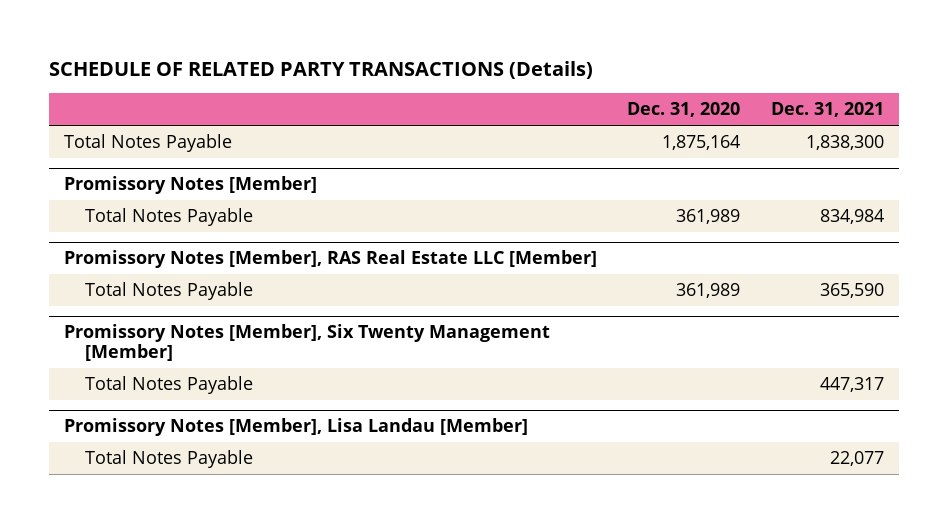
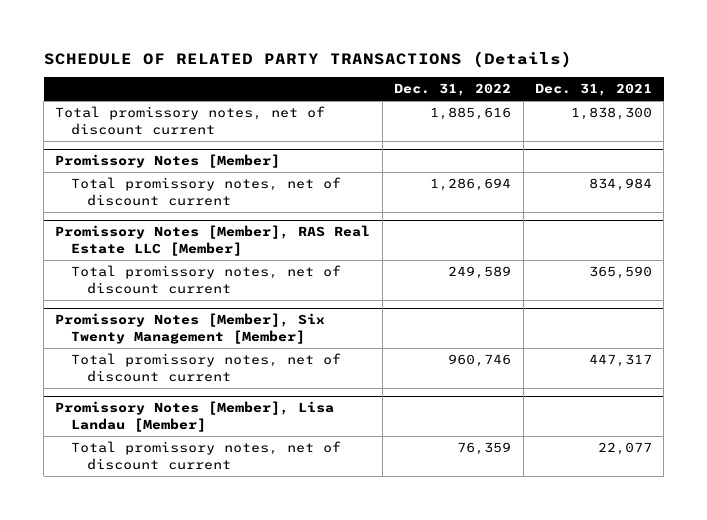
[627,102,741,118] Dec. 31, 2020 -> none
none -> [394,83,512,97] Dec. 31, 2022
[64,134,233,153] Total Notes Payable -> [55,106,326,135] Total promissory notes, net of discount current
[85,208,254,227] Total Notes Payable -> [71,177,342,206] Total promissory notes, net of discount current
[85,282,254,301] Total Notes Payable -> [71,265,342,294] Total promissory notes, net of discount current
[85,376,254,395] Total Notes Payable -> [71,353,342,382] Total promissory notes, net of discount current
[85,450,254,469] Total Notes Payable -> [71,441,342,470] Total promissory notes, net of discount current

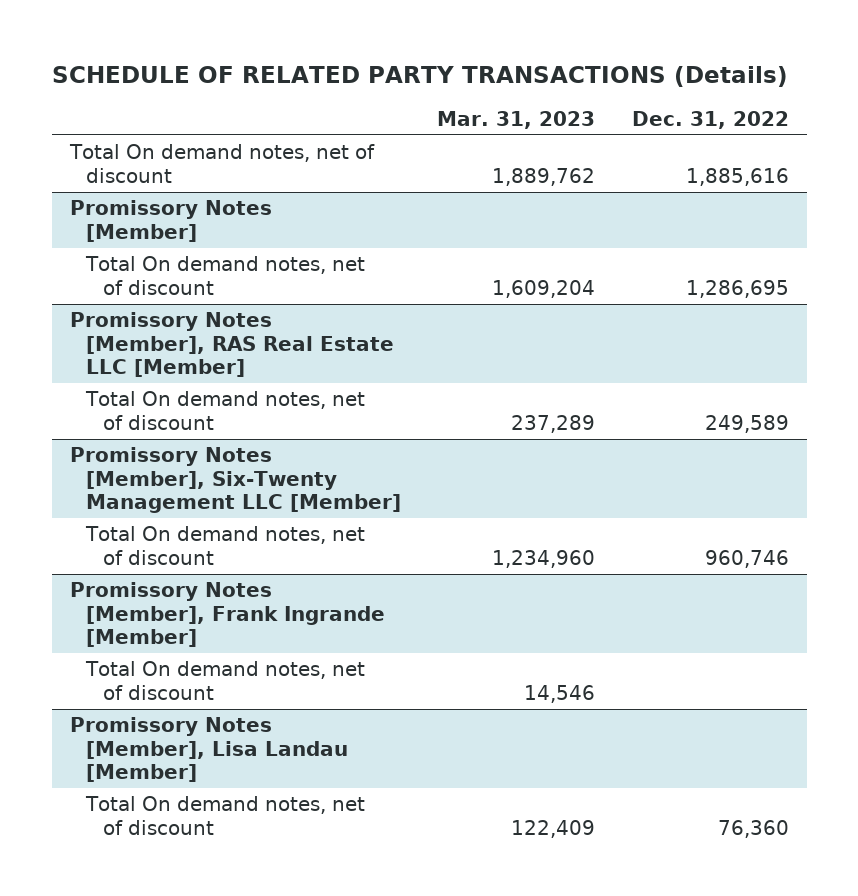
[534,83,652,97] Dec. 31, 2021 -> none
none -> [437,111,596,130] Mar. 31, 2023
[55,106,326,135] Total promissory notes, net of discount current -> [68,144,375,183] Total On demand notes, net of discount
[71,177,342,206] Total promissory notes, net of discount current -> [85,256,366,295] Total On demand notes, net of discount
[430,178,512,192] 1,286,694 -> [685,279,789,298] 1,286,695
[71,265,342,294] Total promissory notes, net of discount current -> [85,391,366,430] Total On demand notes, net of discount
[55,313,326,345] Promissory Notes [Member], Six Twenty Management [Member] -> [69,447,402,514] Promissory Notes [Member], Six-Twenty Management LLC [Member]
[71,353,342,382] Total promissory notes, net of discount current -> [85,526,366,565] Total On demand notes, net of discount
none -> [69,582,386,648] Promissory Notes [Member], Frank Ingrande [Member]
none -> [85,661,366,700] Total On demand notes, net of discount
[71,441,342,470] Total promissory notes, net of discount current -> [85,796,366,835] Total On demand notes, net of discount
[457,442,512,456] 76,359 -> [717,819,789,838] 76,360

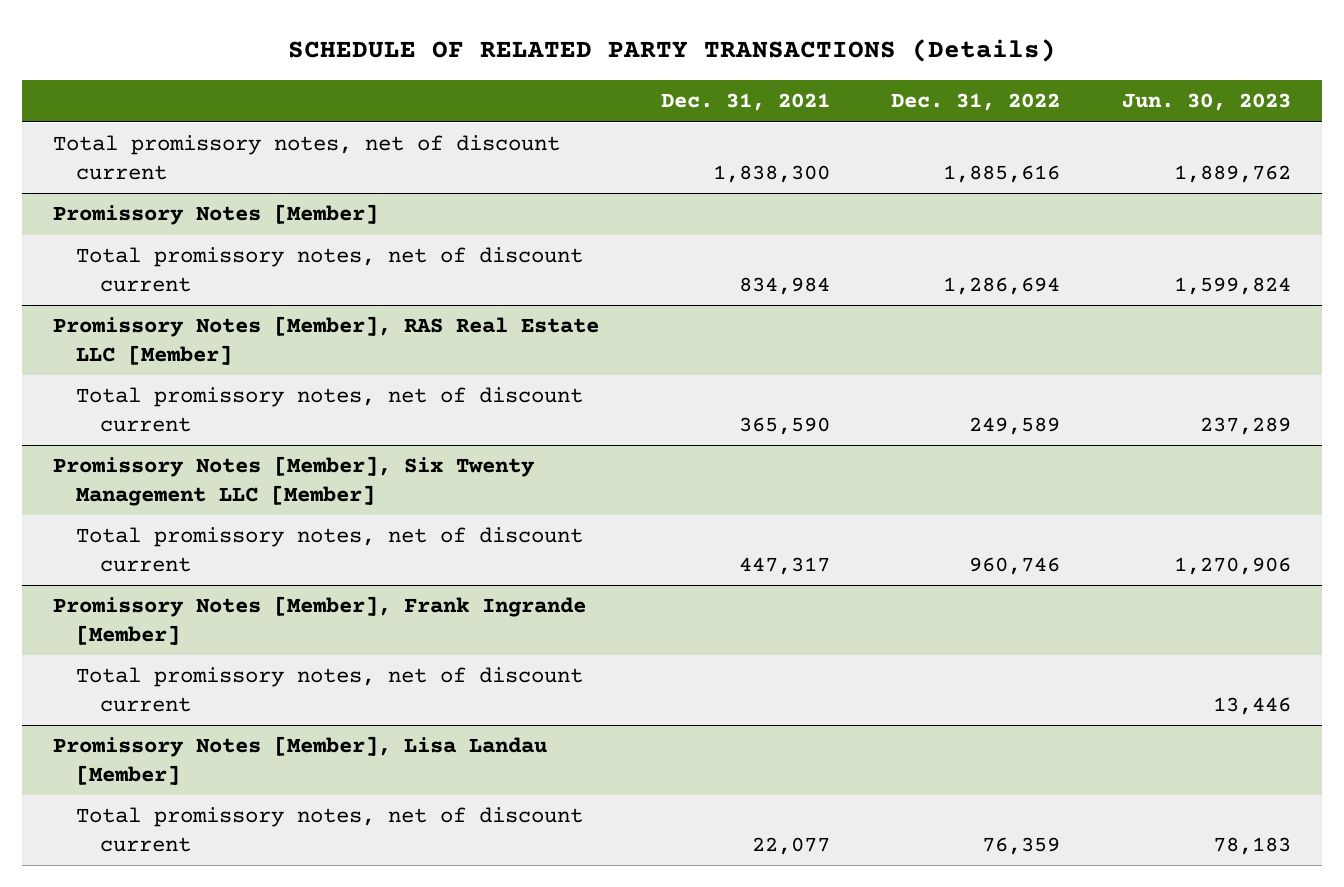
[437,111,596,130] Mar. 31, 2023 -> none
none -> [660,93,830,112] Dec. 31, 2021
none -> [1121,93,1291,112] Jun. 30, 2023
[68,144,375,183] Total On demand notes, net of discount -> [53,135,561,180] Total promissory notes, net of discount current
[85,256,366,295] Total On demand notes, net of discount -> [76,247,584,292] Total promissory notes, net of discount current
[685,279,789,298] 1,286,695 -> [943,276,1061,295] 1,286,694
[85,391,366,430] Total On demand notes, net of discount -> [76,387,584,432] Total promissory notes, net of discount current
[69,447,402,514] Promissory Notes [Member], Six-Twenty Management LLC [Member] -> [53,456,536,506] Promissory Notes [Member], Six Twenty Management LLC [Member]
[85,526,366,565] Total On demand notes, net of discount -> [76,527,584,572] Total promissory notes, net of discount current
[85,661,366,700] Total On demand notes, net of discount -> [76,667,584,712] Total promissory notes, net of discount current
[85,796,366,835] Total On demand notes, net of discount -> [76,807,584,852] Total promissory notes, net of discount current
[717,819,789,838] 76,360 -> [982,836,1061,855] 76,359

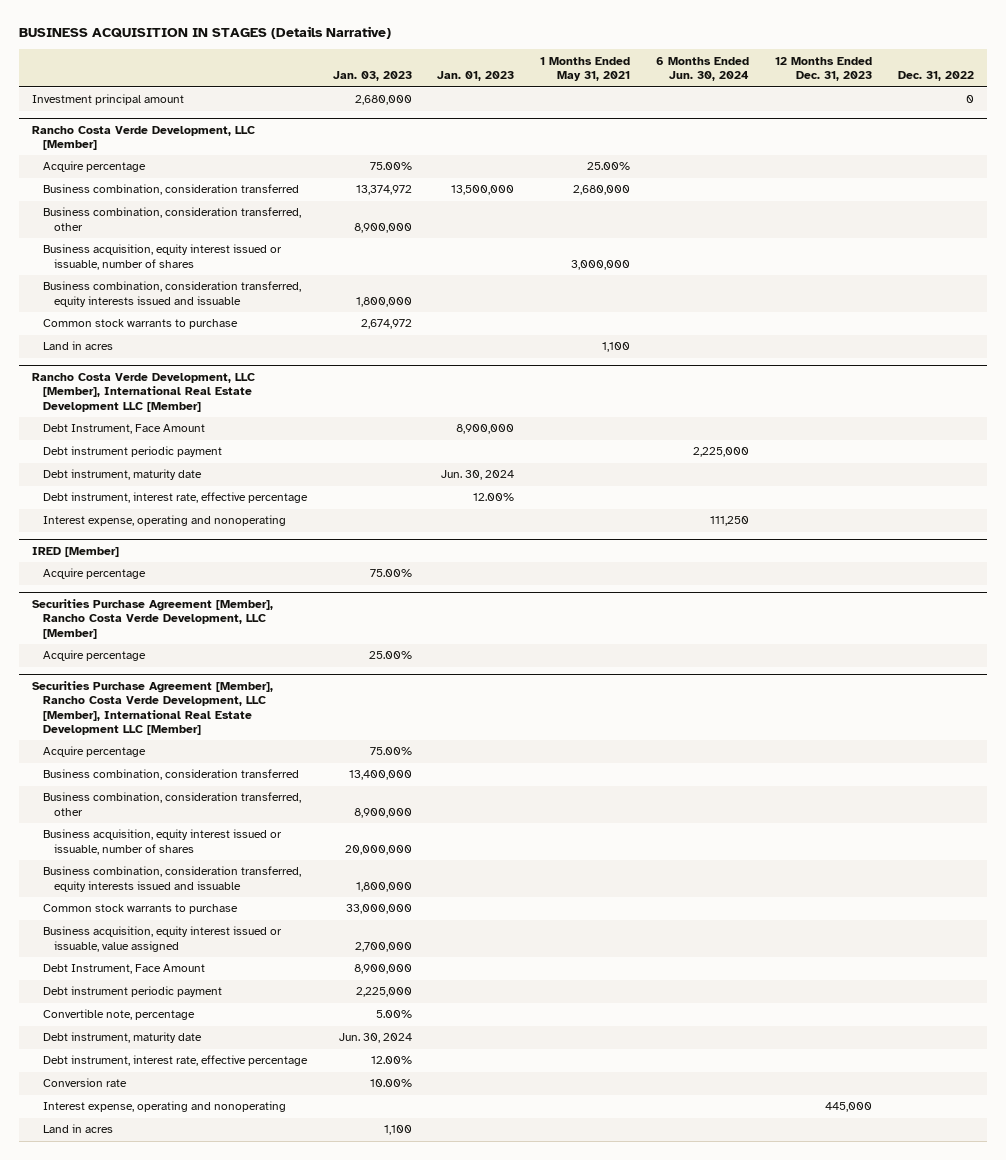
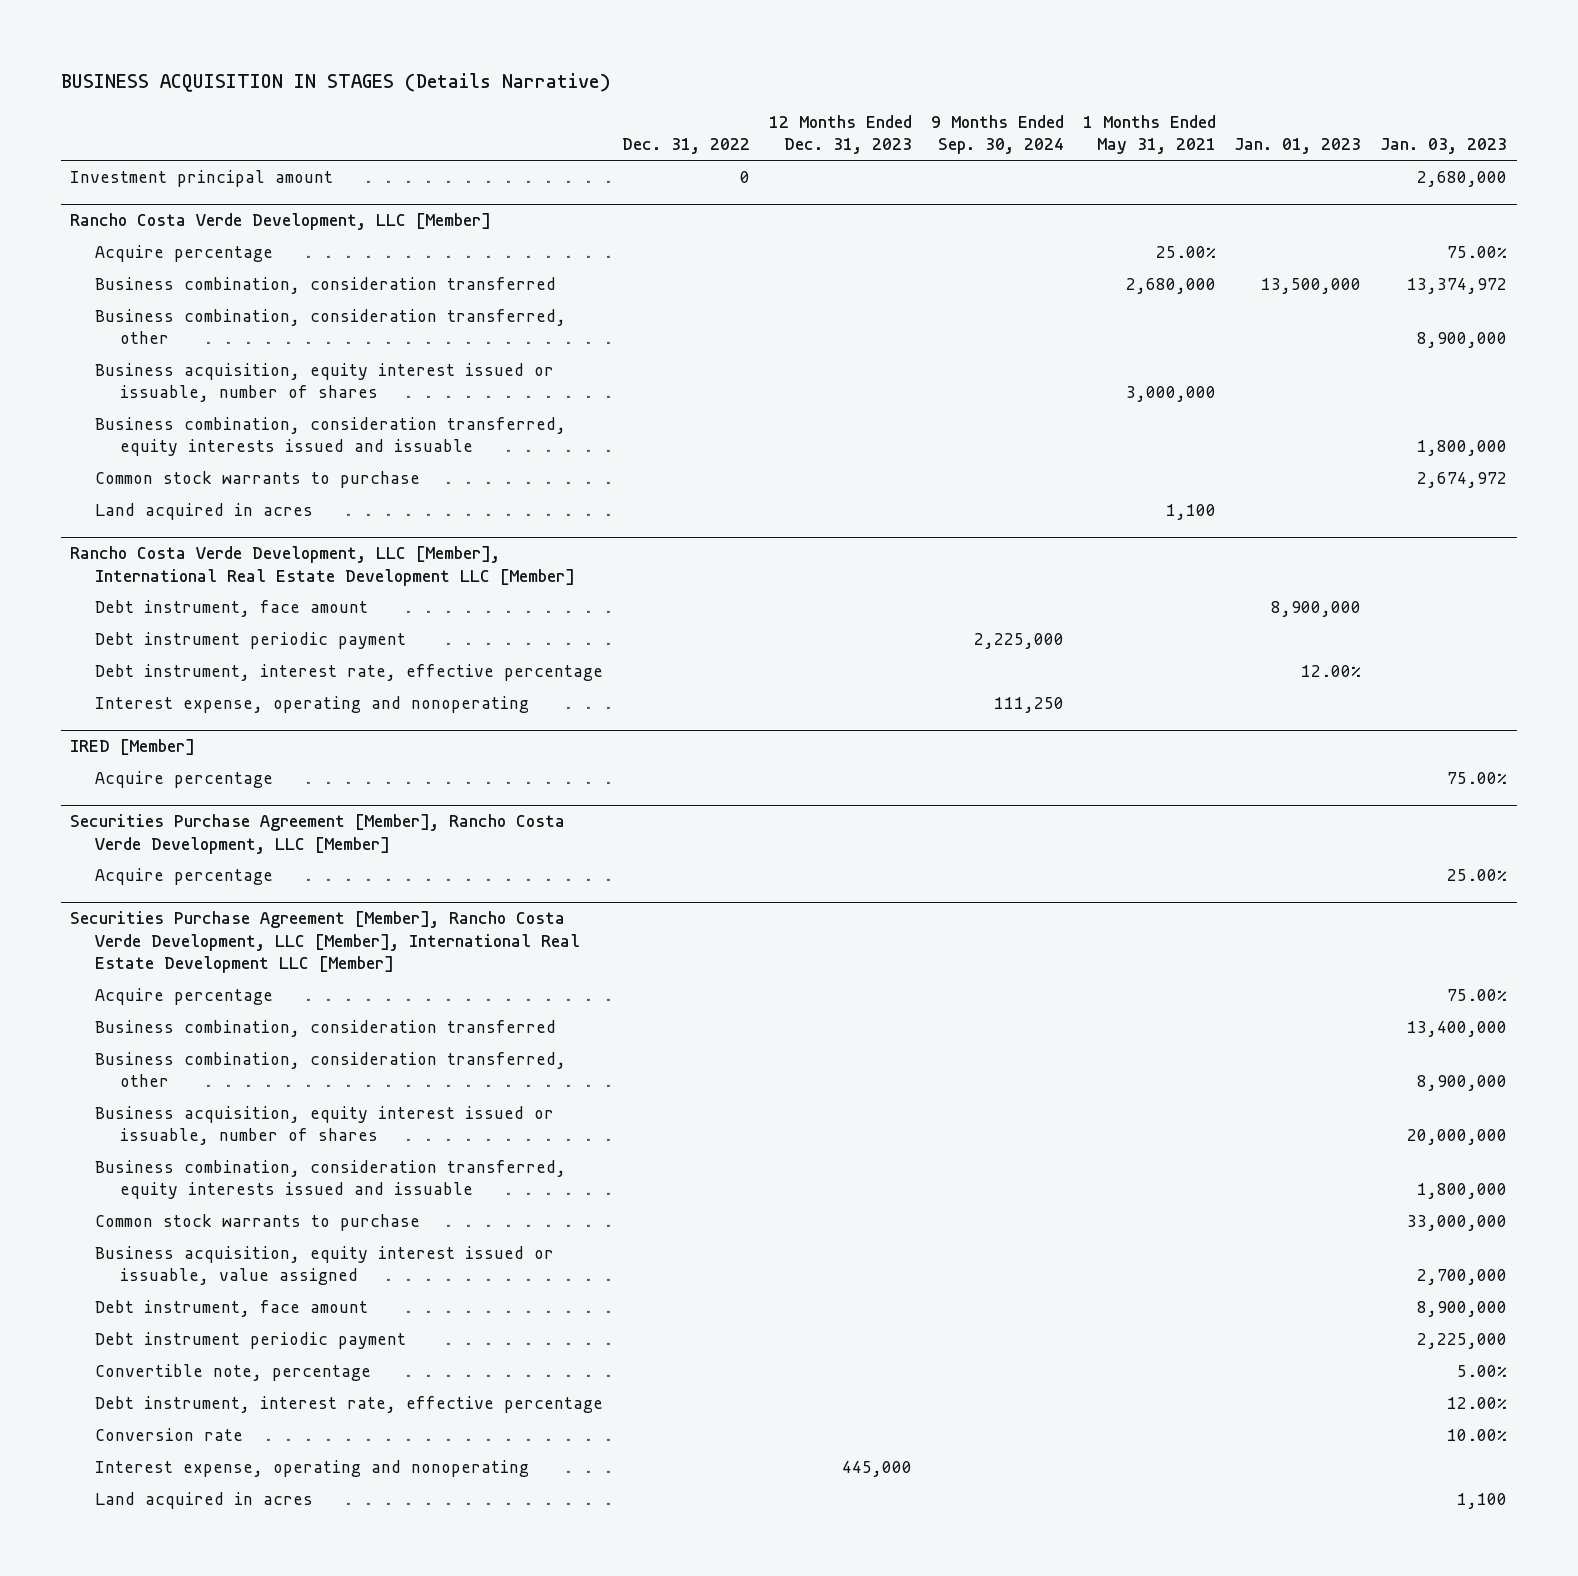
[656,56,750,82] 6 Months Ended Jun. 30, 2024 -> none
none -> [930,114,1064,155] 9 Months Ended Sep. 30, 2024
[42,341,113,351] Land in acres -> [95,502,314,520] Land acquired in acres
[42,424,205,435] Debt Instrument, Face Amount -> [95,599,369,617] Debt instrument, face amount
[42,469,202,481] Debt instrument, maturity date -> none
[42,964,205,975] Debt Instrument, Face Amount -> [95,1299,369,1317] Debt instrument, face amount
[42,1032,202,1044] Debt instrument, maturity date -> none
[42,1124,113,1134] Land in acres -> [95,1491,314,1509] Land acquired in acres

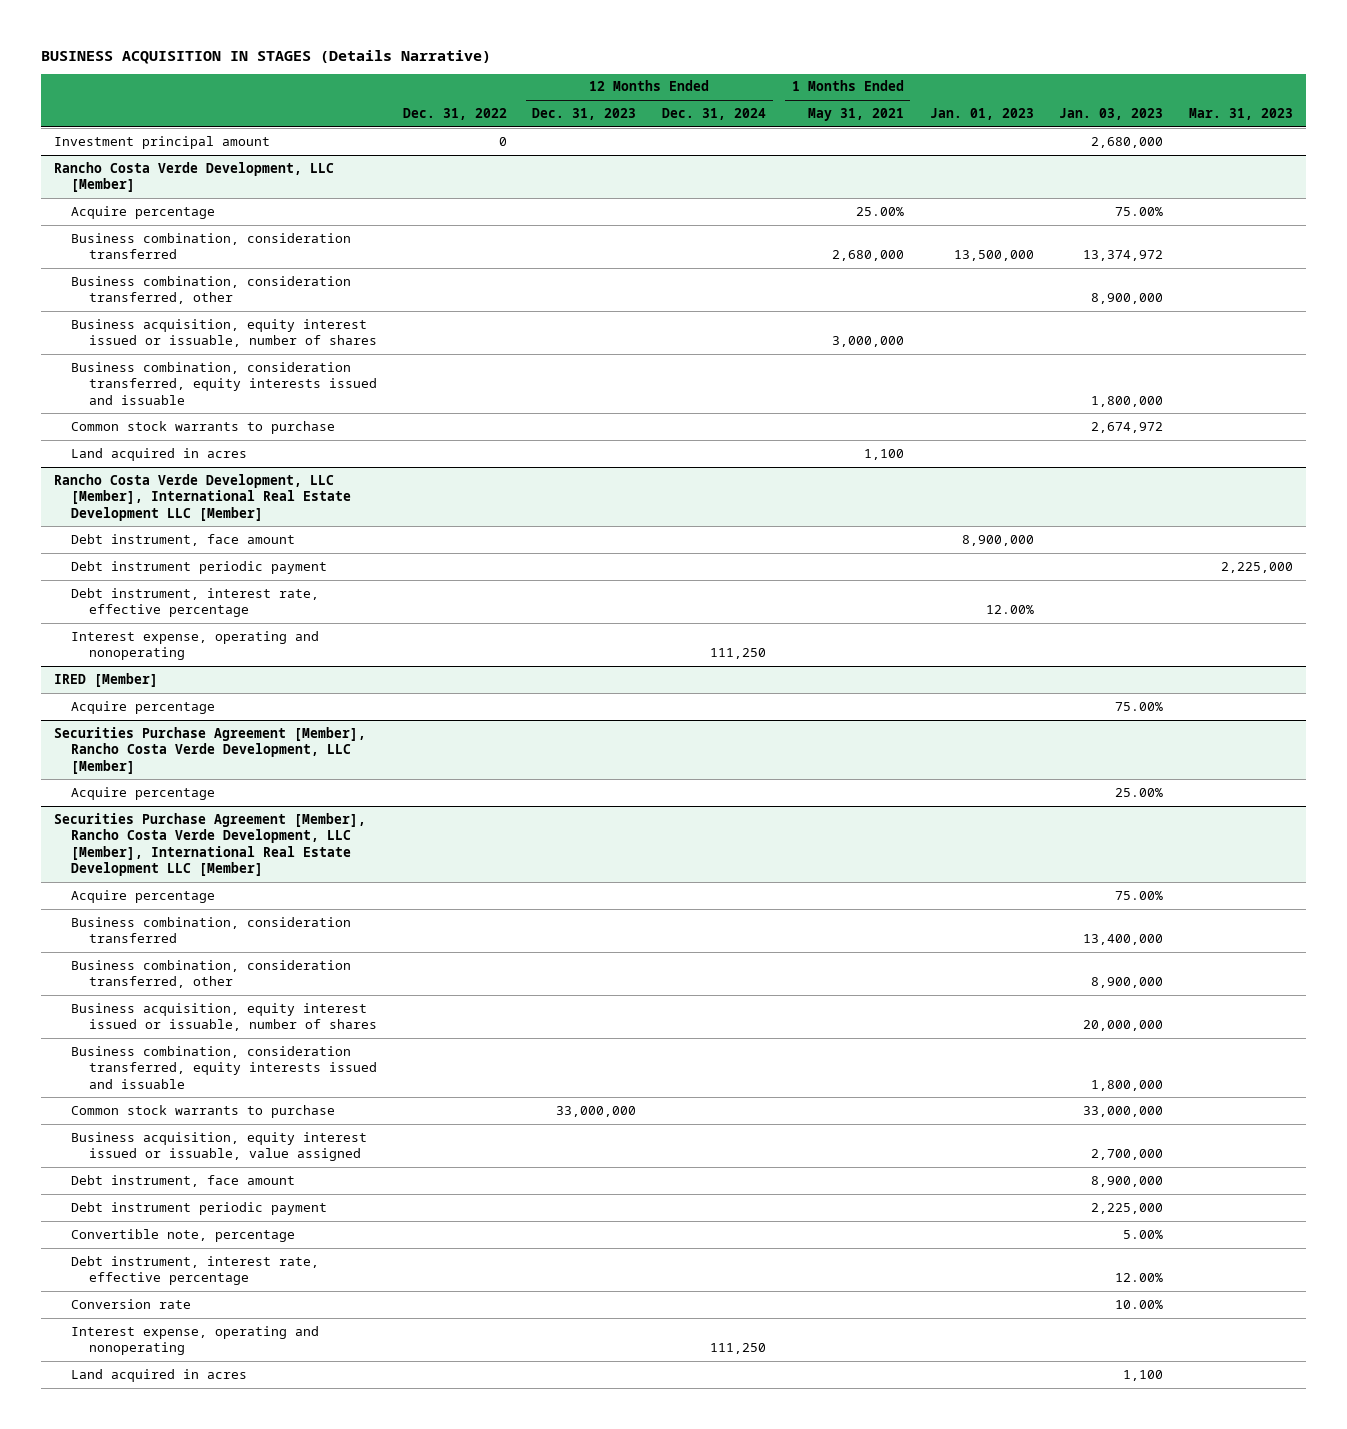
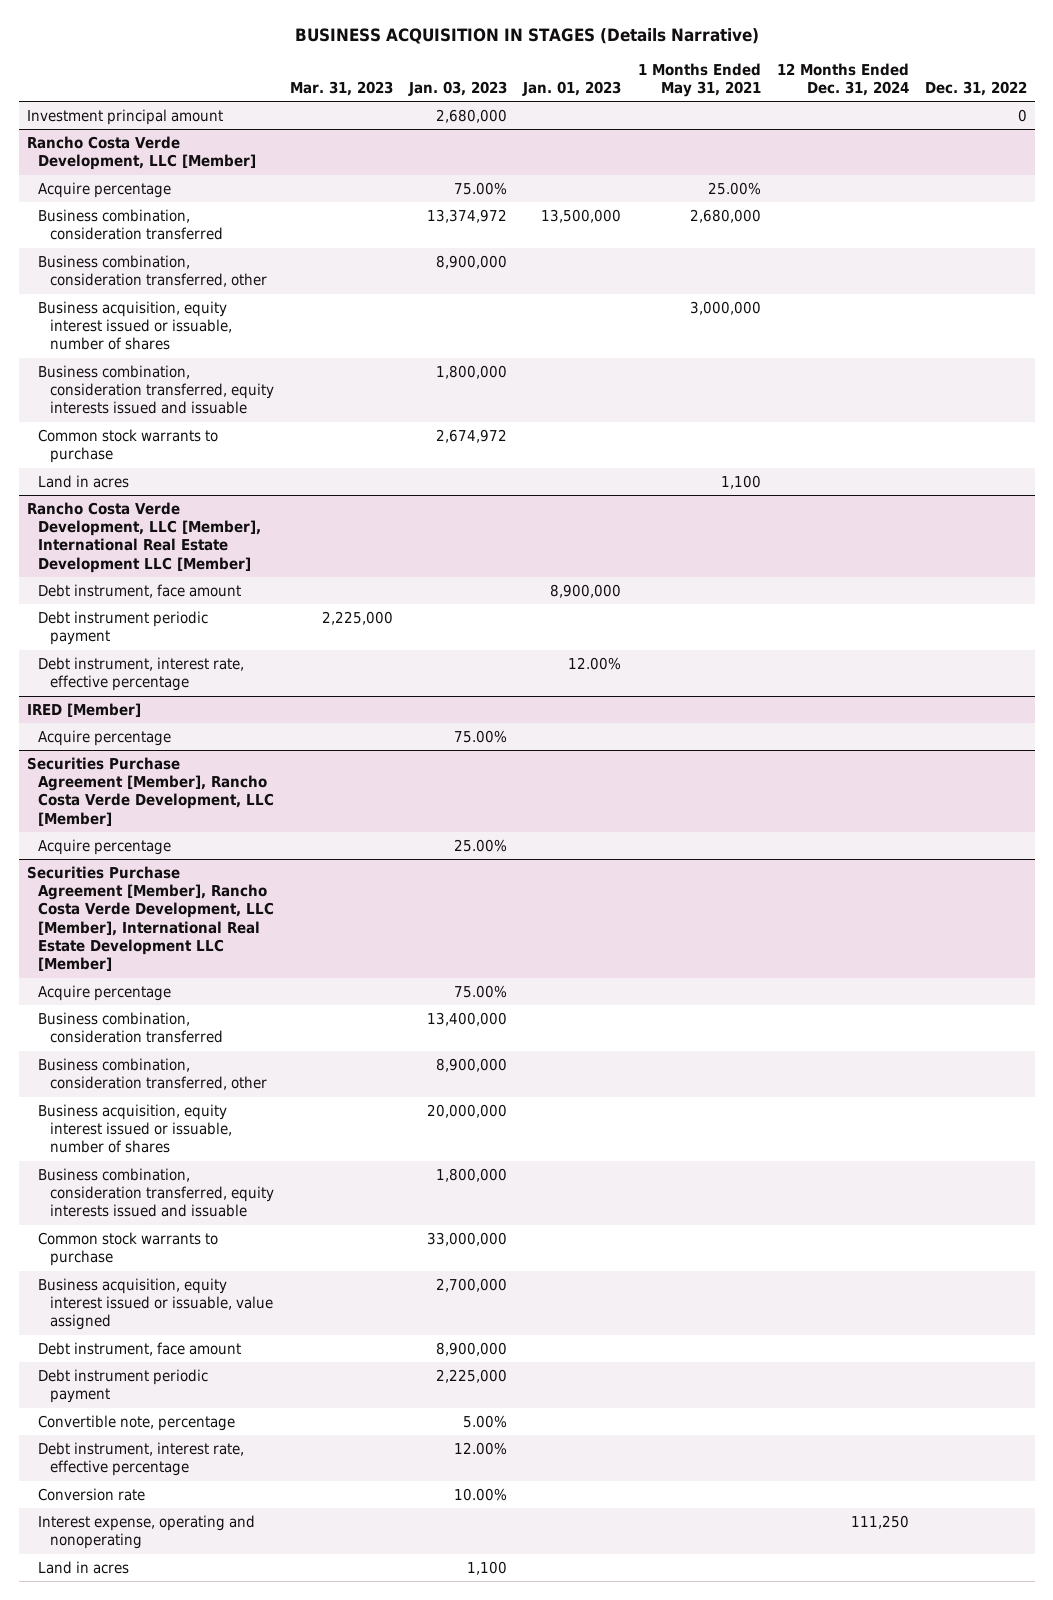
[532,107,637,120] Dec. 31, 2023 -> none
[71,447,248,461] Land acquired in acres -> [38,475,130,489] Land in acres
[71,630,320,661] Interest expense, operating and nonoperating -> none
[71,1368,248,1382] Land acquired in acres -> [38,1561,130,1575] Land in acres

